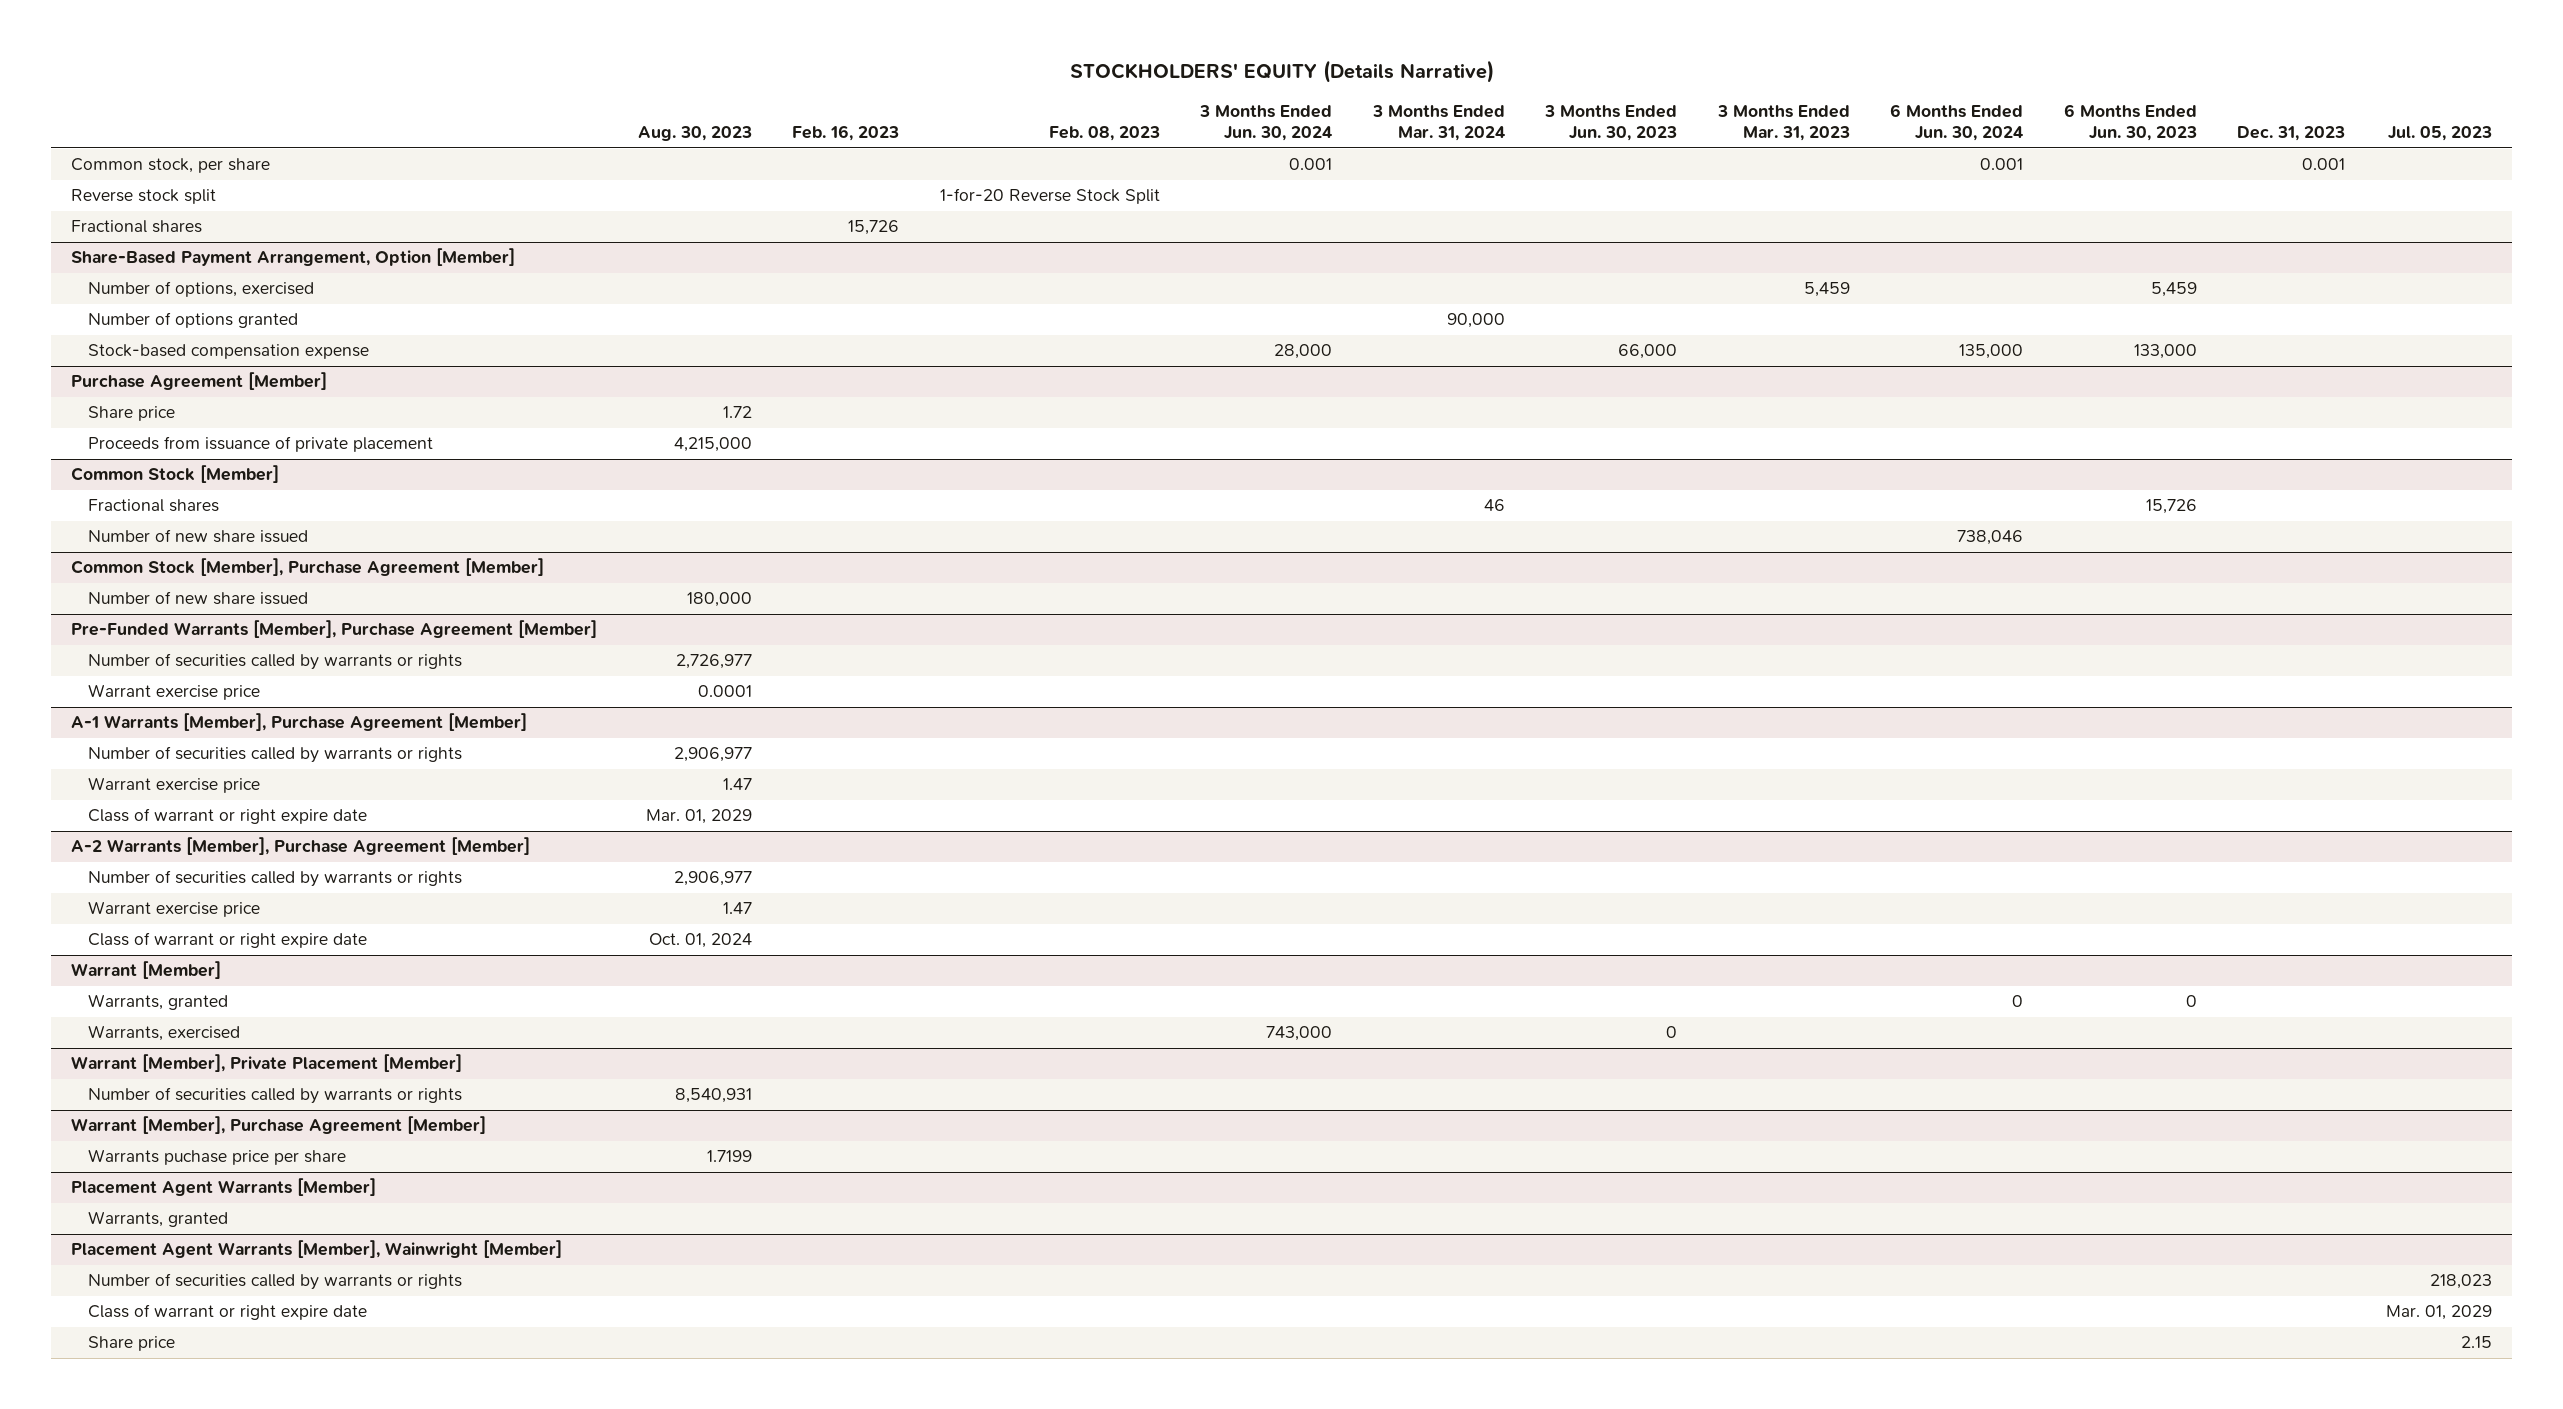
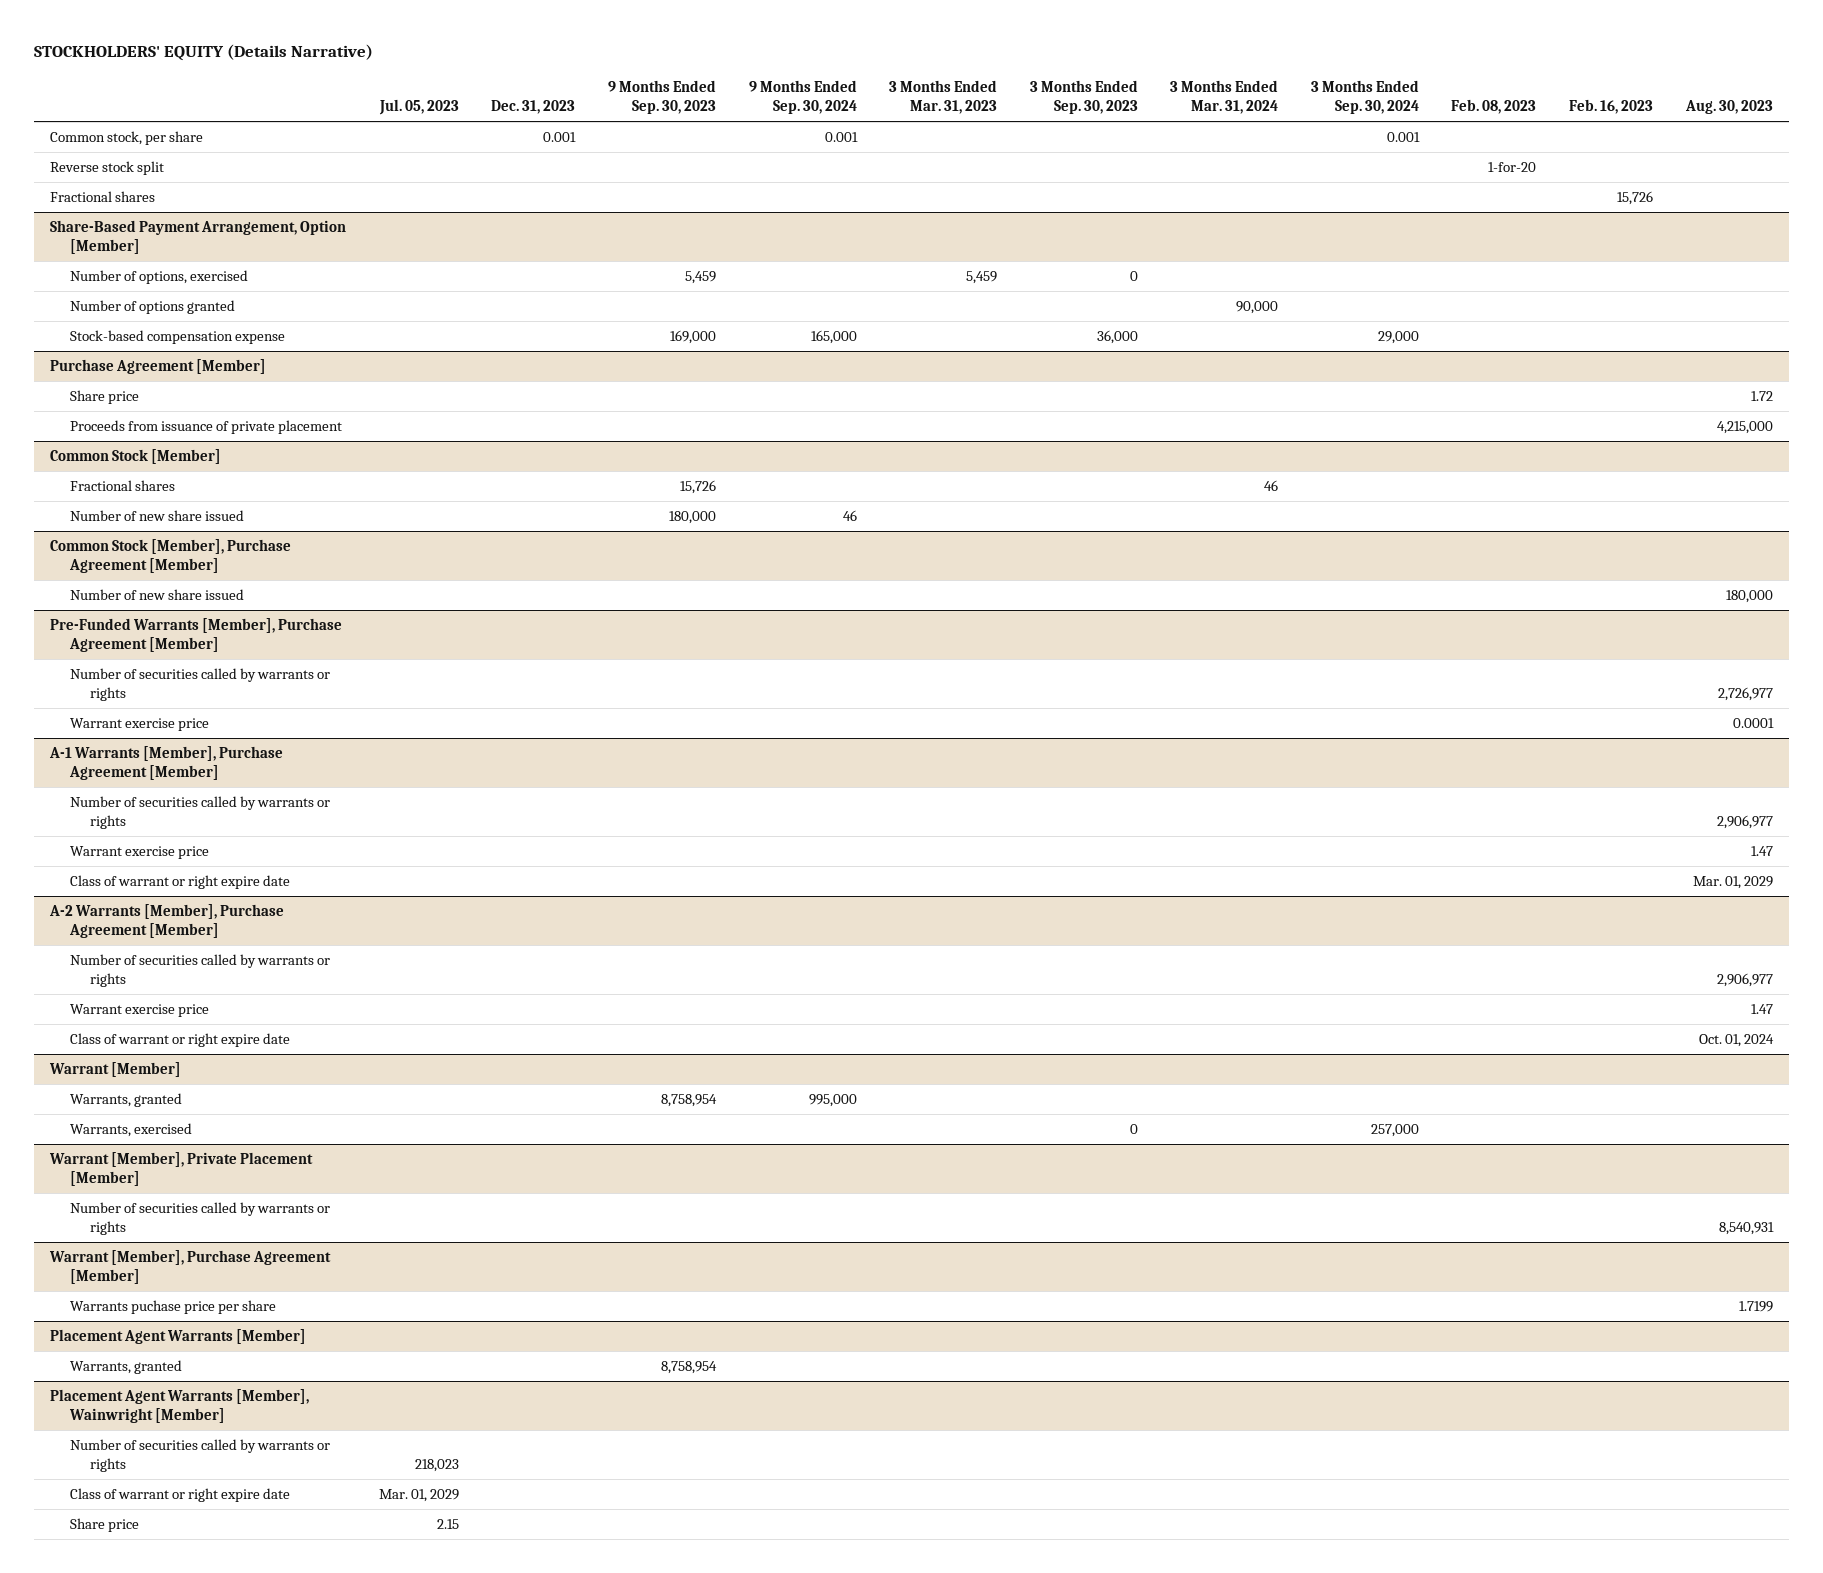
[1199,105,1333,141] 3 Months Ended Jun. 30, 2024 -> none
[1544,105,1678,141] 3 Months Ended Jun. 30, 2023 -> none
[1890,104,2024,141] 6 Months Ended Jun. 30, 2024 -> none
[2063,104,2197,141] 6 Months Ended Jun. 30, 2023 -> none
none -> [607,80,716,115] 9 Months Ended Sep. 30, 2023
none -> [748,80,857,115] 9 Months Ended Sep. 30, 2024
none -> [1029,80,1138,115] 3 Months Ended Sep. 30, 2023
none -> [1310,80,1419,115] 3 Months Ended Sep. 30, 2024
[939,188,1160,205] 1-for-20 Reverse Stock Split -> [1488,162,1537,173] 1-for-20

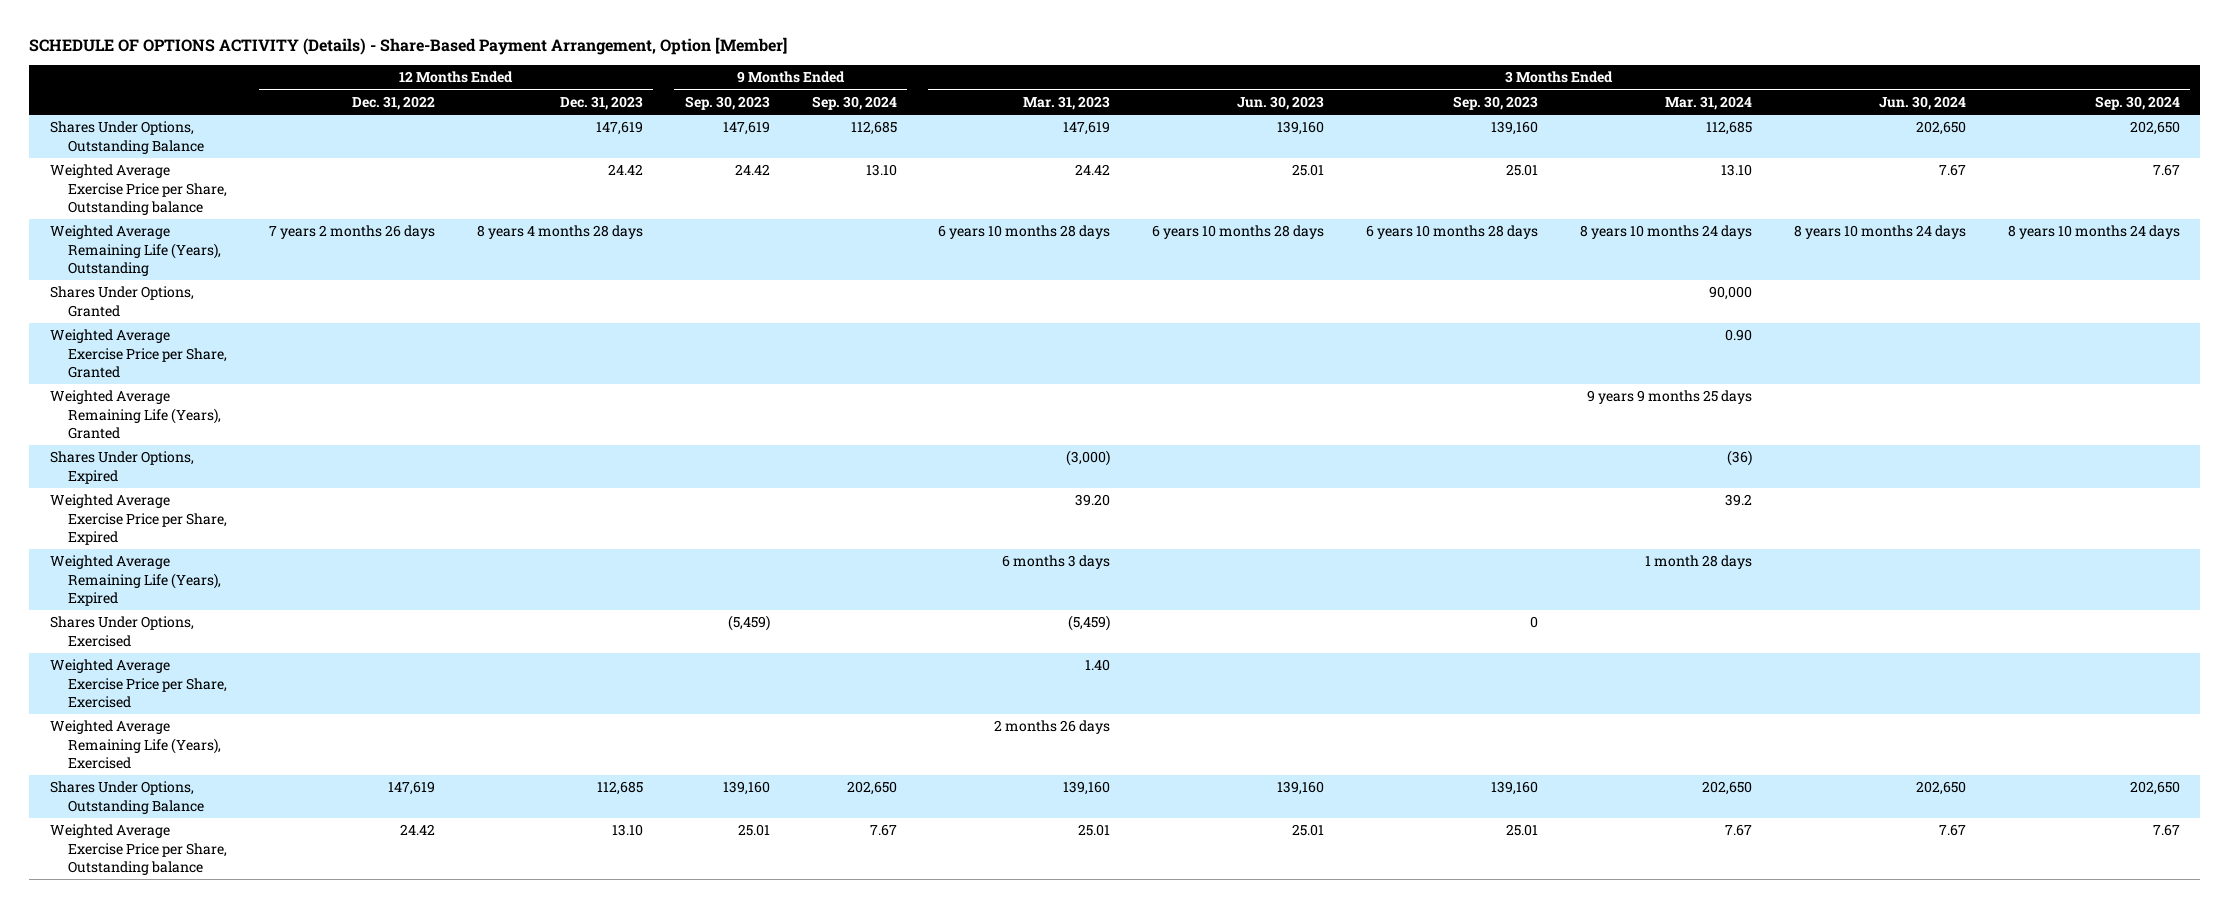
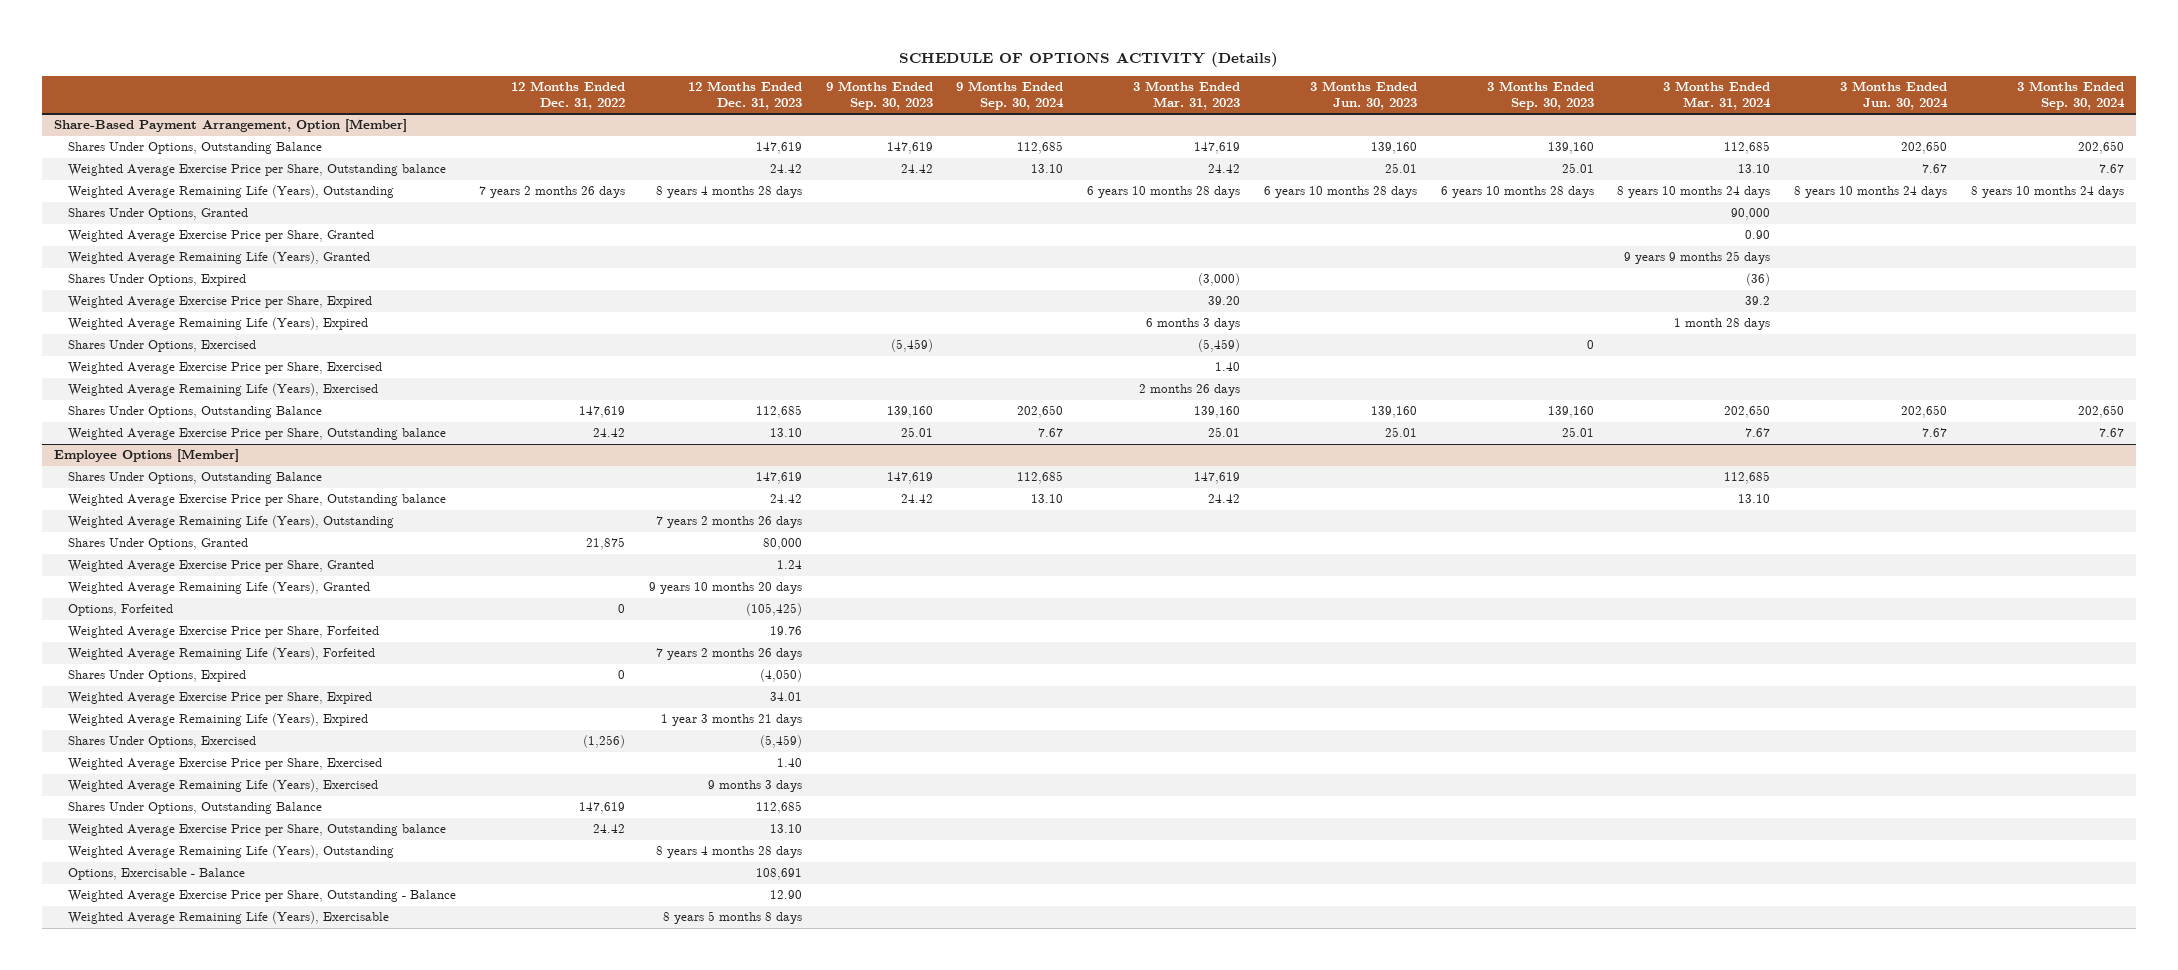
[29,36,788,55] SCHEDULE OF OPTIONS ACTIVITY (Details) - Share-Based Payment Arrangement, Option [Member] -> [898,51,1278,67] SCHEDULE OF OPTIONS ACTIVITY (Details)
none -> [54,119,408,133] Share-Based Payment Arrangement, Option [Member]
none -> [54,449,240,463] Employee Options [Member]
none -> [67,472,322,485] Shares Under Options, Outstanding Balance
none -> [67,494,446,507] Weighted Average Exercise Price per Share, Outstanding balance
none -> [67,515,394,529] Weighted Average Remaining Life (Years), Outstanding
none -> [67,538,248,551] Shares Under Options, Granted
none -> [67,560,374,573] Weighted Average Exercise Price per Share, Granted
none -> [67,581,370,595] Weighted Average Remaining Life (Years), Granted
none -> [67,604,173,617] Options, Forfeited
none -> [67,626,379,639] Weighted Average Exercise Price per Share, Forfeited
none -> [67,647,375,661] Weighted Average Remaining Life (Years), Forfeited
none -> [67,670,246,683] Shares Under Options, Expired
none -> [67,692,372,705] Weighted Average Exercise Price per Share, Expired
none -> [67,713,368,727] Weighted Average Remaining Life (Years), Expired
none -> [67,736,256,749] Shares Under Options, Exercised
none -> [67,758,382,771] Weighted Average Exercise Price per Share, Exercised
none -> [67,779,378,793] Weighted Average Remaining Life (Years), Exercised
none -> [67,802,322,815] Shares Under Options, Outstanding Balance
none -> [67,824,446,837] Weighted Average Exercise Price per Share, Outstanding balance
none -> [67,845,394,859] Weighted Average Remaining Life (Years), Outstanding
none -> [67,868,245,881] Options, Exercisable - Balance
none -> [67,890,456,903] Weighted Average Exercise Price per Share, Outstanding - Balance
none -> [67,911,389,925] Weighted Average Remaining Life (Years), Exercisable

